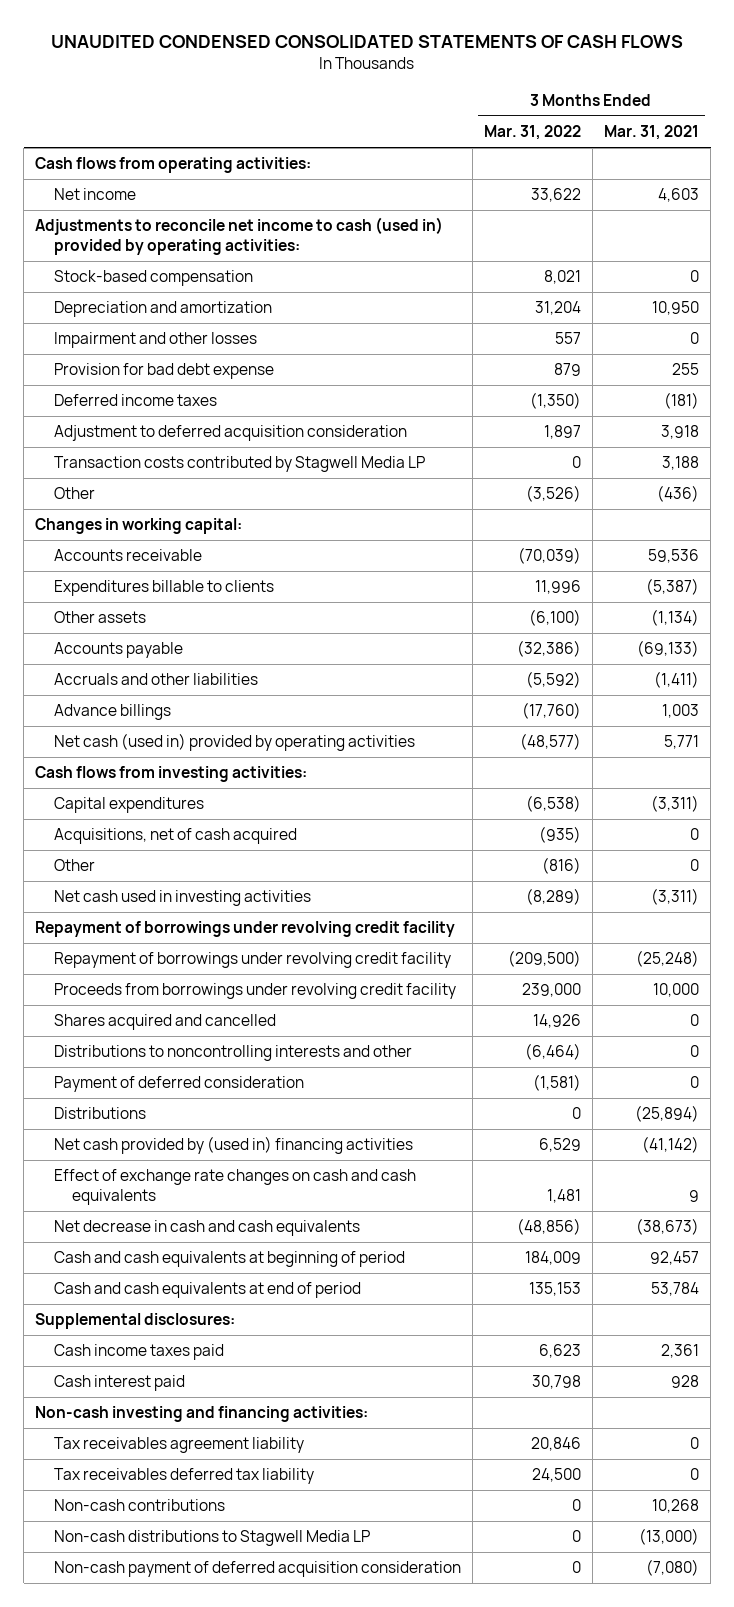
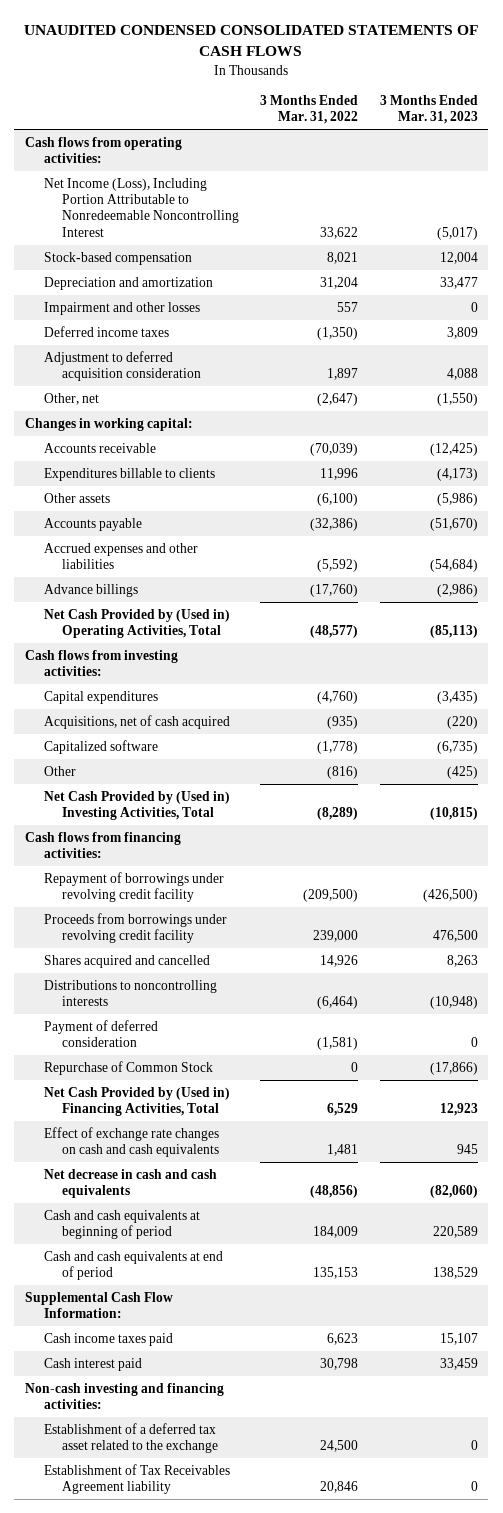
[604,125,700,141] Mar. 31, 2021 -> none
none -> [379,94,478,125] 3 Months Ended Mar. 31, 2023
[35,217,444,255] Adjustments to reconcile net income to cash (used in) provided by operating activities: -> none
[53,188,136,201] Net income -> [43,177,240,237] Net Income (Loss), Including Portion Attributable to Nonredeemable Noncontrolling Interest
[53,363,274,380] Provision for bad debt expense -> none
[53,456,425,473] Transaction costs contributed by Stagwell Media LP -> none
[53,487,95,500] Other -> [43,392,99,405] Other, net
[525,485,581,503] (3,526) -> [317,392,359,406] (2,647)
[53,673,258,686] Accruals and other liabilities -> [43,542,198,570] Accrued expenses and other liabilities
[53,733,415,752] Net cash (used in) provided by operating activities -> [43,608,230,639] Net Cash Provided by (Used in) Operating Activities, Total
[525,795,581,813] (6,538) -> [317,690,359,704] (4,760)
none -> [43,739,158,754] Capitalized software
[53,890,311,907] Net cash used in investing activities -> [43,790,230,821] Net Cash Provided by (Used in) Investing Activities, Total
[35,921,456,938] Repayment of borrowings under revolving credit facility -> [25,831,182,859] Cash flows from financing activities:
[53,1045,412,1062] Distributions to noncontrolling interests and other -> [43,979,217,1007] Distributions to noncontrolling interests
[53,1107,146,1120] Distributions -> none
none -> [43,1060,213,1075] Repurchase of Common Stock
[53,1136,413,1155] Net cash provided by (used in) financing activities -> [43,1086,230,1117] Net Cash Provided by (Used in) Financing Activities, Total
[35,1313,236,1330] Supplemental disclosures: -> [25,1291,174,1319] Supplemental Cash Flow Information:
[53,1437,304,1454] Tax receivables agreement liability -> none
[53,1499,225,1512] Non-cash contributions -> none
[53,1530,370,1547] Non-cash distributions to Stagwell Media LP -> none
[53,1561,461,1578] Non-cash payment of deferred acquisition consideration -> none
none -> [43,1422,219,1454] Establishment of a deferred tax asset related to the exchange
[53,1468,314,1485] Tax receivables deferred tax liability -> [43,1463,230,1495] Establishment of Tax Receivables Agreement liability
[531,1468,581,1483] 24,500 -> [320,1481,359,1494] 20,846

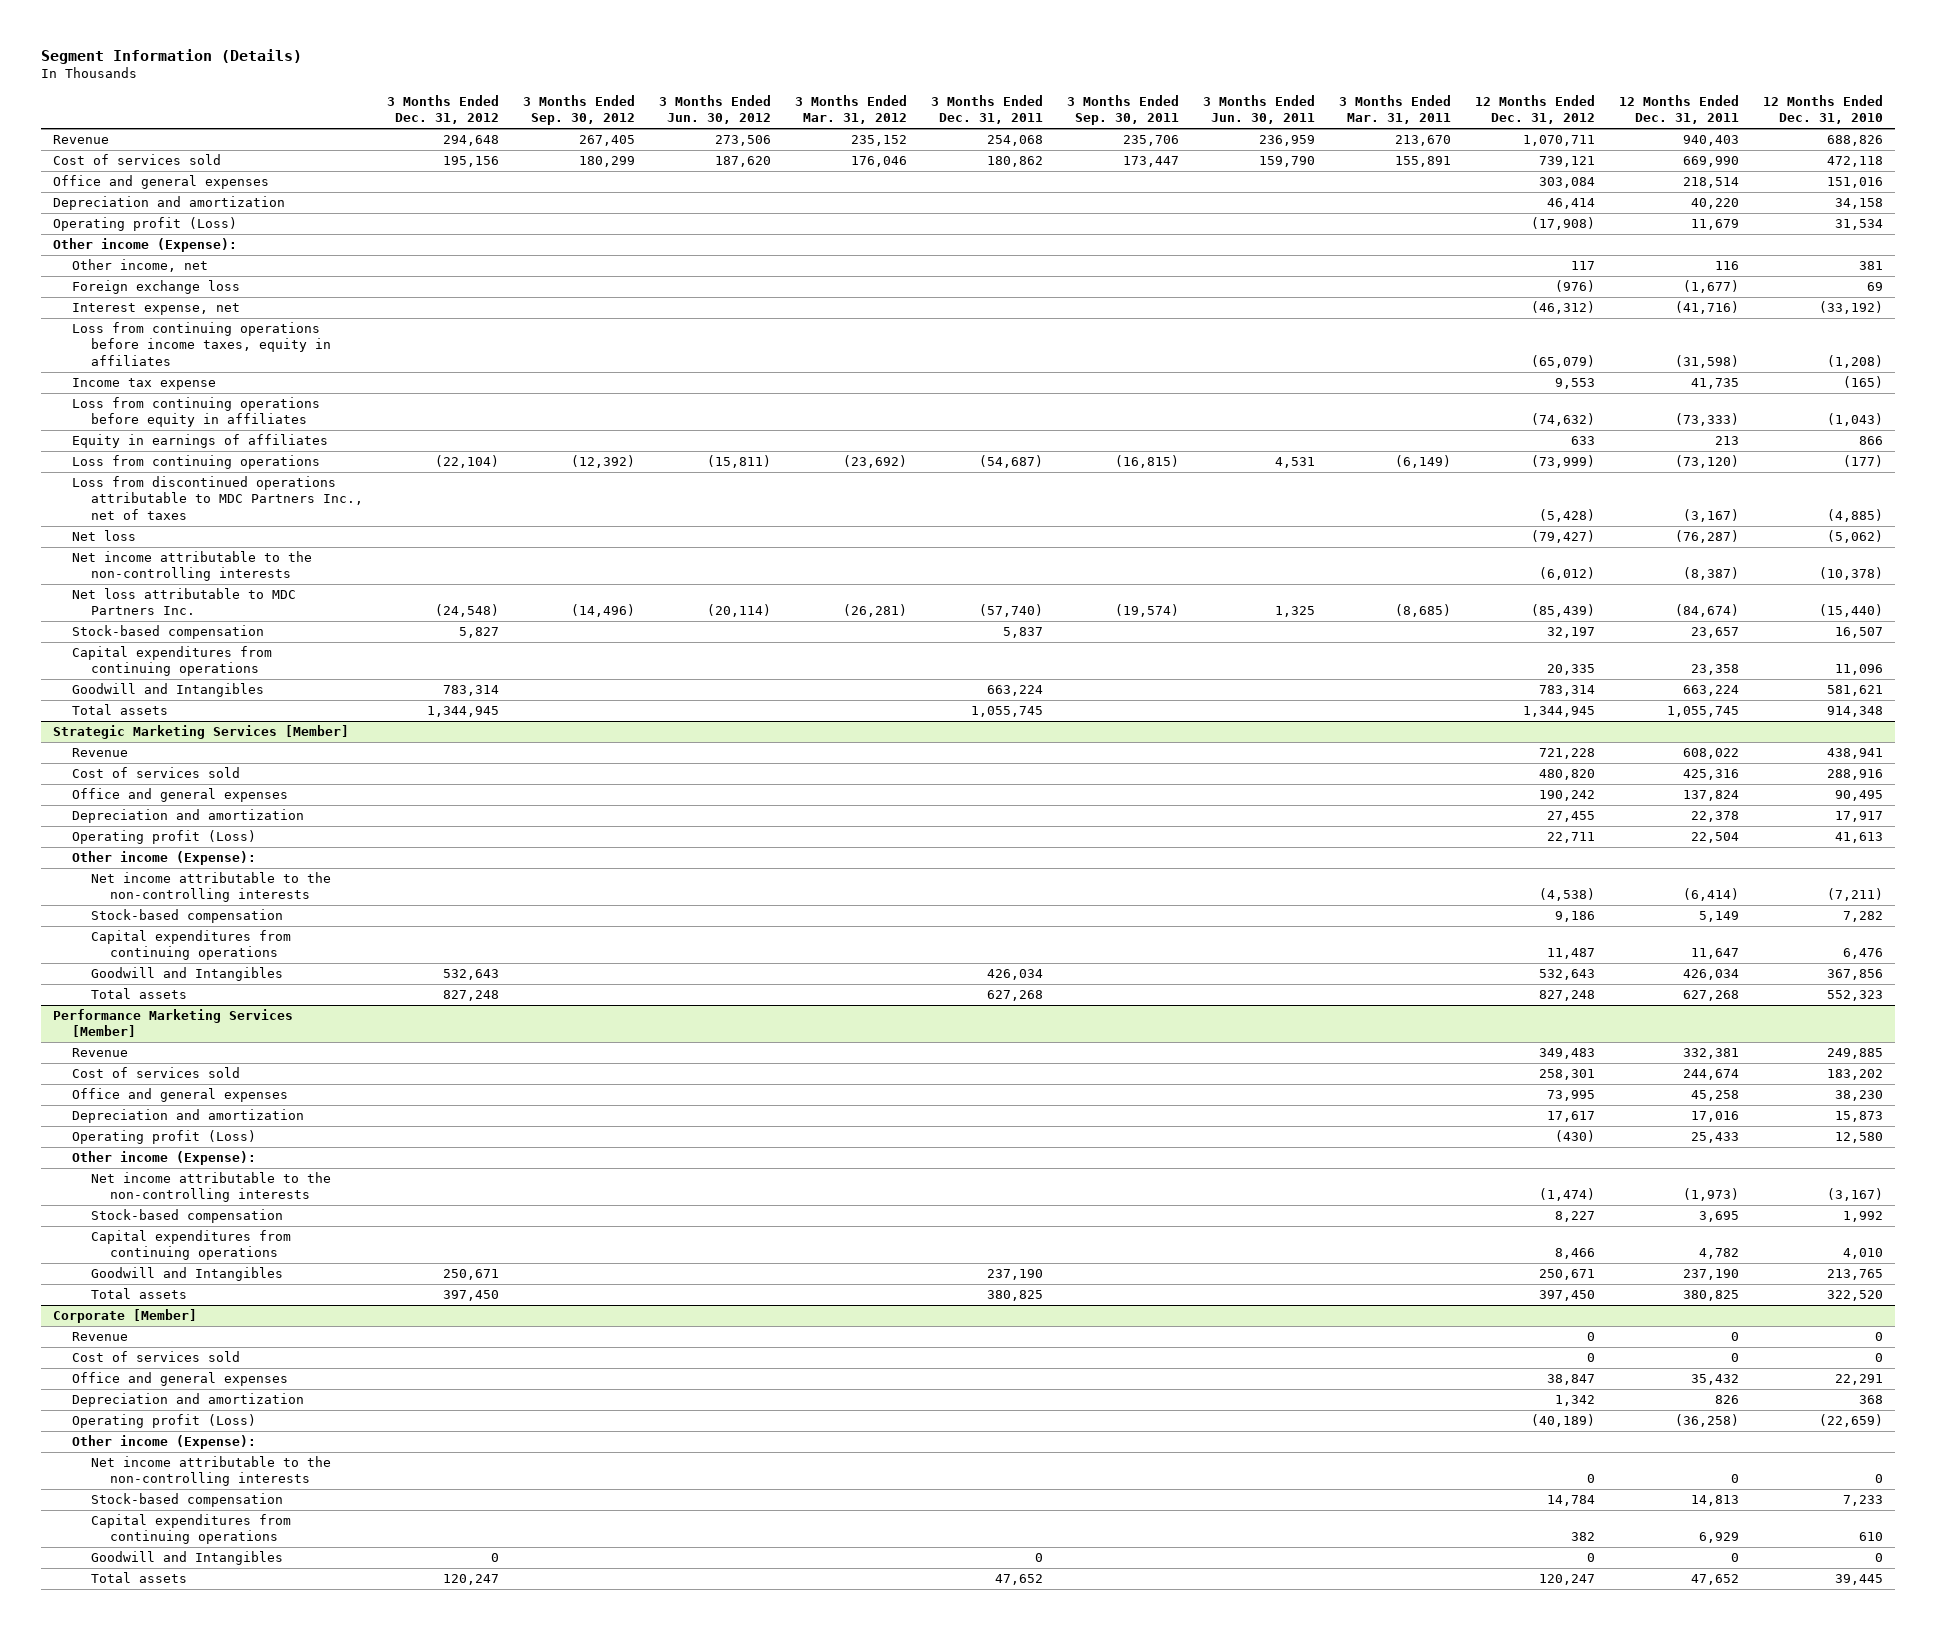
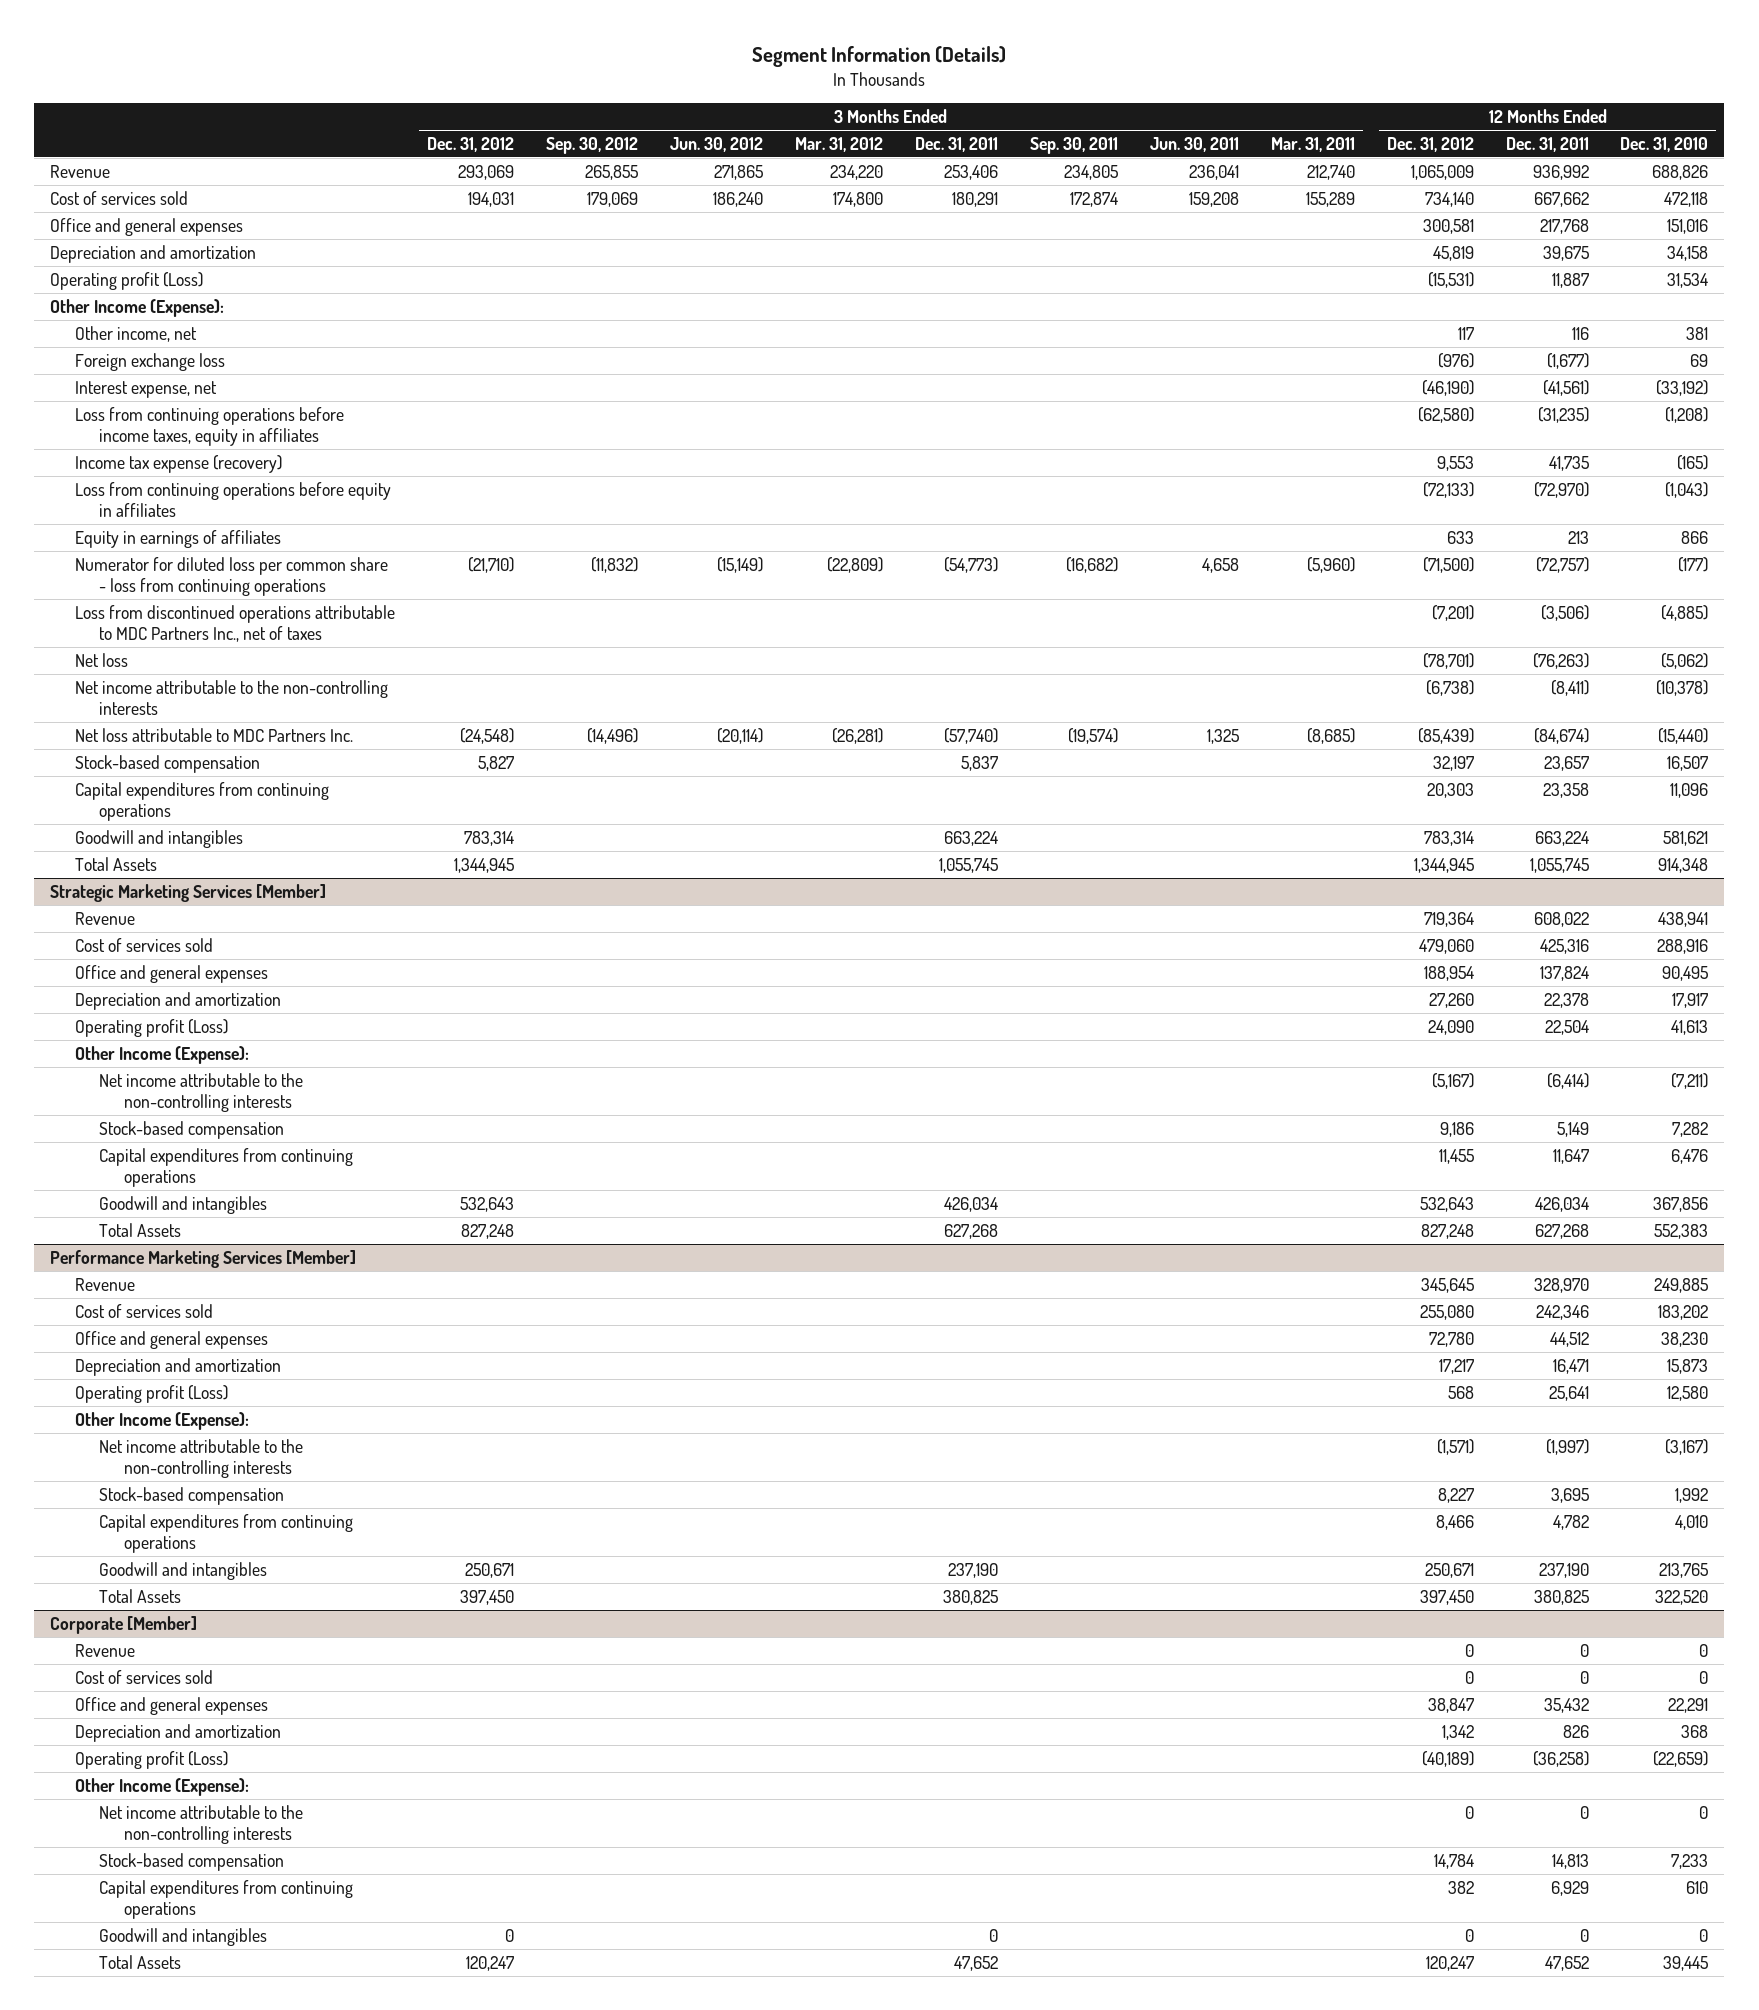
[442,135,499,147] 294,648 -> [457,164,514,180] 293,069
[578,135,635,147] 267,405 -> [584,164,638,180] 265,855
[714,135,771,147] 273,506 -> [713,164,763,180] 271,865
[850,135,907,147] 235,152 -> [829,164,883,180] 234,220
[986,135,1043,147] 254,068 -> [943,164,998,180] 253,406
[1122,135,1179,147] 235,706 -> [1063,164,1118,180] 234,805
[1258,135,1315,147] 236,959 -> [1188,164,1239,180] 236,041
[1394,135,1451,147] 213,670 -> [1306,164,1355,180] 212,740
[1522,135,1595,147] 1,070,711 -> [1410,164,1474,180] 1,065,009
[1682,135,1739,147] 940,403 -> [1532,164,1589,180] 936,992
[442,156,499,168] 195,156 -> [467,191,514,207] 194,031
[578,156,635,168] 180,299 -> [586,191,638,207] 179,069
[714,156,771,168] 187,620 -> [712,191,763,207] 186,240
[850,156,907,168] 176,046 -> [832,191,883,207] 174,800
[986,156,1043,168] 180,862 -> [951,191,998,207] 180,291
[1122,156,1179,168] 173,447 -> [1069,191,1118,207] 172,874
[1258,156,1315,168] 159,790 -> [1188,191,1239,207] 159,208
[1394,156,1451,168] 155,891 -> [1305,191,1355,207] 155,289
[1538,156,1595,168] 739,121 -> [1424,191,1474,207] 734,140
[1682,156,1739,168] 669,990 -> [1533,191,1589,207] 667,662
[1538,177,1595,189] 303,084 -> [1422,218,1474,234] 300,581
[1682,177,1739,189] 218,514 -> [1539,218,1589,234] 217,768
[1546,198,1595,210] 46,414 -> [1432,245,1474,261] 45,819
[1690,198,1739,210] 40,220 -> [1542,245,1589,261] 39,675
[1530,217,1595,231] (17,908) -> [1427,271,1474,288] (15,531)
[1690,219,1739,231] 11,679 -> [1551,272,1589,288] 11,887
[52,238,237,253] Other income (Expense): -> [50,298,225,317] Other Income (Expense):
[1530,301,1595,315] (46,312) -> [1421,379,1474,396] (46,190)
[1674,301,1739,315] (41,716) -> [1542,379,1589,396] (41,561)
[1530,354,1595,368] (65,079) -> [1417,406,1474,423] (62,580)
[1674,354,1739,368] (31,598) -> [1537,406,1589,423] (31,235)
[71,378,216,391] Income tax expense -> [74,454,282,473] Income tax expense (recovery)
[1530,413,1595,427] (74,632) -> [1422,481,1474,498] (72,133)
[1674,413,1739,427] (73,333) -> [1533,481,1589,498] (72,970)
[71,455,320,470] Loss from continuing operations -> [74,556,388,596] Numerator for diluted loss per common share - loss from continuing operations
[434,455,499,469] (22,104) -> [467,556,514,573] (21,710)
[570,455,635,469] (12,392) -> [590,556,638,573] (11,832)
[706,455,771,469] (15,811) -> [716,556,763,573] (15,149)
[842,455,907,469] (23,692) -> [826,556,883,573] (22,809)
[978,455,1043,469] (54,687) -> [943,556,998,573] (54,773)
[1114,455,1179,469] (16,815) -> [1065,556,1118,573] (16,682)
[1274,457,1315,469] 4,531 -> [1201,557,1239,573] 4,658
[1394,455,1451,469] (6,149) -> [1306,556,1355,573] (5,960)
[1530,455,1595,469] (73,999) -> [1422,556,1474,573] (71,500)
[1674,455,1739,469] (73,120) -> [1535,556,1589,573] (72,757)
[1538,508,1595,522] (5,428) -> [1431,604,1474,621] (7,201)
[1682,508,1739,522] (3,167) -> [1540,604,1589,621] (3,506)
[1530,530,1595,544] (79,427) -> [1422,652,1474,669] (78,701)
[1674,530,1739,544] (76,287) -> [1532,652,1589,669] (76,263)
[1538,567,1595,581] (6,012) -> [1425,679,1474,696] (6,738)
[1682,567,1739,581] (8,387) -> [1550,679,1589,696] (8,411)
[1546,664,1595,676] 20,335 -> [1426,782,1474,798] 20,303
[71,683,264,698] Goodwill and Intangibles -> [74,829,243,848] Goodwill and intangibles
[71,704,168,716] Total assets -> [74,856,157,871] Total Assets
[1538,748,1595,760] 721,228 -> [1423,911,1474,927] 719,364
[1538,769,1595,781] 480,820 -> [1418,938,1474,954] 479,060
[1538,790,1595,802] 190,242 -> [1423,965,1474,981] 188,954
[1546,811,1595,823] 27,455 -> [1428,992,1474,1008] 27,260
[1546,832,1595,844] 22,711 -> [1427,1019,1474,1035] 24,090
[71,851,256,866] Other income (Expense): -> [74,1045,249,1064] Other Income (Expense):
[1538,888,1595,902] (4,538) -> [1431,1072,1474,1089] (5,167)
[1546,948,1595,960] 11,487 -> [1438,1148,1474,1164] 11,455
[90,967,283,982] Goodwill and Intangibles -> [99,1195,268,1214] Goodwill and intangibles
[90,988,187,1000] Total assets -> [99,1222,182,1237] Total Assets
[1826,990,1883,1002] 552,323 -> [1654,1223,1709,1239] 552,383
[1538,1048,1595,1060] 349,483 -> [1420,1277,1474,1293] 345,645
[1682,1048,1739,1060] 332,381 -> [1533,1277,1589,1293] 328,970
[1538,1069,1595,1081] 258,301 -> [1419,1304,1474,1320] 255,080
[1682,1069,1739,1081] 244,674 -> [1535,1304,1589,1320] 242,346
[1546,1090,1595,1102] 73,995 -> [1428,1331,1474,1347] 72,780
[1690,1090,1739,1102] 45,258 -> [1549,1331,1589,1347] 44,512
[1546,1111,1595,1123] 17,617 -> [1438,1358,1474,1374] 17,217
[1690,1111,1739,1123] 17,016 -> [1552,1358,1589,1374] 16,471
[1554,1130,1595,1143] (430) -> [1447,1385,1474,1399] 568
[1690,1132,1739,1144] 25,433 -> [1548,1385,1589,1401] 25,641
[71,1151,256,1166] Other income (Expense): -> [74,1411,249,1430] Other Income (Expense):
[1538,1188,1595,1202] (1,474) -> [1436,1438,1474,1455] (1,571)
[1682,1188,1739,1202] (1,973) -> [1545,1438,1589,1455] (1,997)
[90,1267,283,1282] Goodwill and Intangibles -> [99,1561,268,1580] Goodwill and intangibles
[90,1288,187,1300] Total assets -> [99,1588,182,1603] Total Assets
[71,1435,256,1450] Other income (Expense): -> [74,1777,249,1796] Other Income (Expense):
[90,1551,283,1566] Goodwill and Intangibles -> [99,1927,268,1946] Goodwill and intangibles
[90,1572,187,1584] Total assets -> [99,1954,182,1969] Total Assets

